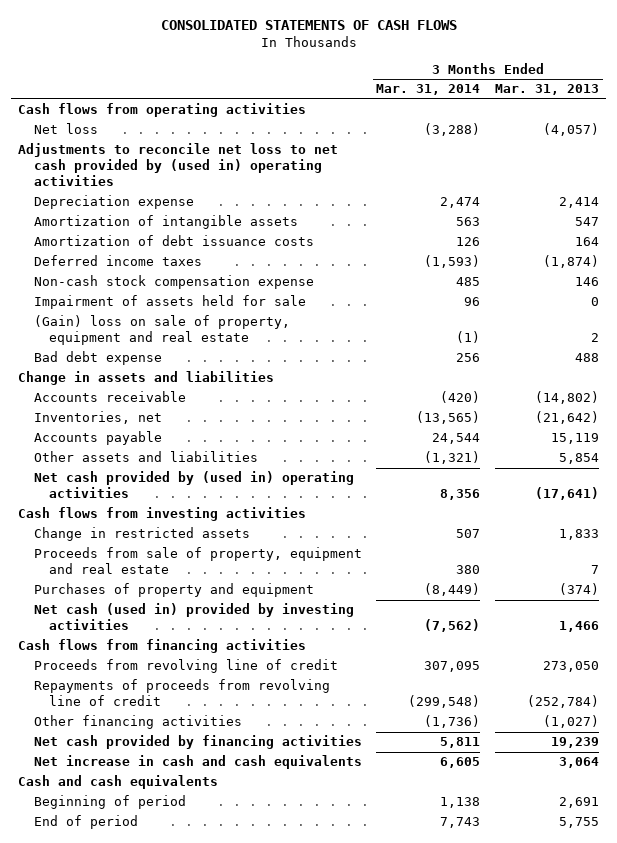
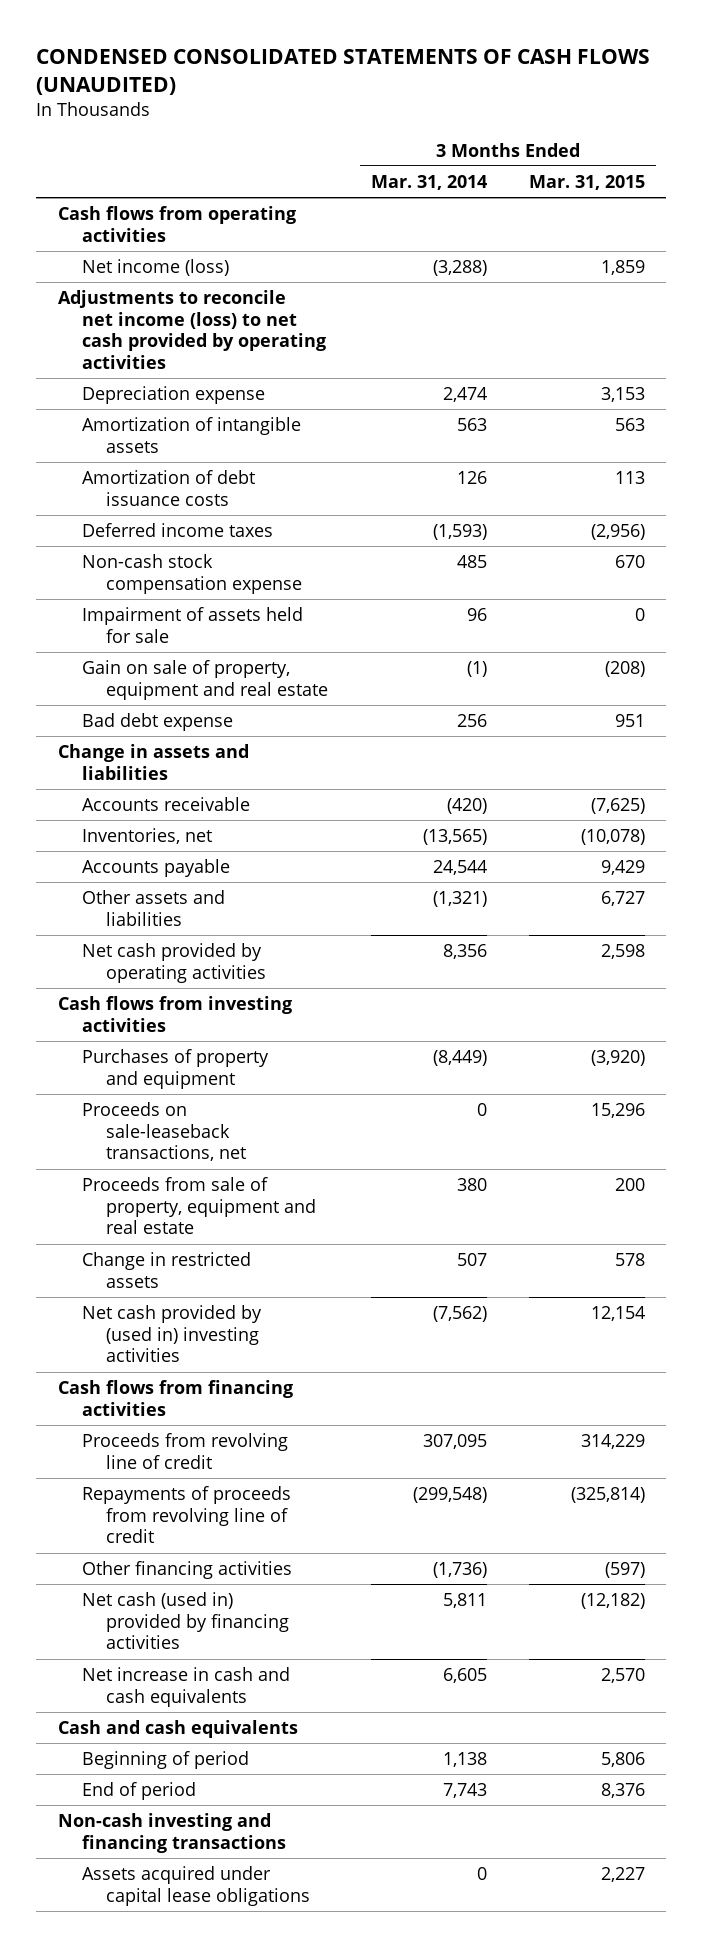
[160,20,457,31] CONSOLIDATED STATEMENTS OF CASH FLOWS -> [36,49,651,96] CONDENSED CONSOLIDATED STATEMENTS OF CASH FLOWS (UNAUDITED)
[494,84,599,96] Mar. 31, 2013 -> none
none -> [529,175,646,191] Mar. 31, 2015
[33,123,98,135] Net loss -> [81,259,229,277] Net income (loss)
[18,143,339,187] Adjustments to reconcile net loss to net cash provided by (used in) operating activities -> [57,290,326,369] Adjustments to reconcile net income (loss) to net cash provided by operating activities
[33,315,290,346] (Gain) loss on sale of property, equipment and real estate -> [81,660,329,700] Gain on sale of property, equipment and real estate
[33,471,354,499] Net cash provided by (used in) operating activities -> [81,943,267,983] Net cash provided by operating activities
none -> [81,1102,247,1162] Proceeds on sale-leaseback transactions, net
[33,547,362,575] Proceeds from sale of property, equipment and real estate -> [81,1177,317,1235] Proceeds from sale of property, equipment and real estate
[33,527,250,542] Change in restricted assets -> [81,1252,251,1288] Change in restricted assets
[33,603,354,631] Net cash (used in) provided by investing activities -> [81,1305,262,1363] Net cash provided by (used in) investing activities
[33,735,362,750] Net cash provided by financing activities -> [81,1592,290,1650] Net cash (used in) provided by financing activities
none -> [57,1813,286,1853] Non-cash investing and financing transactions
none -> [81,1866,311,1906] Assets acquired under capital lease obligations

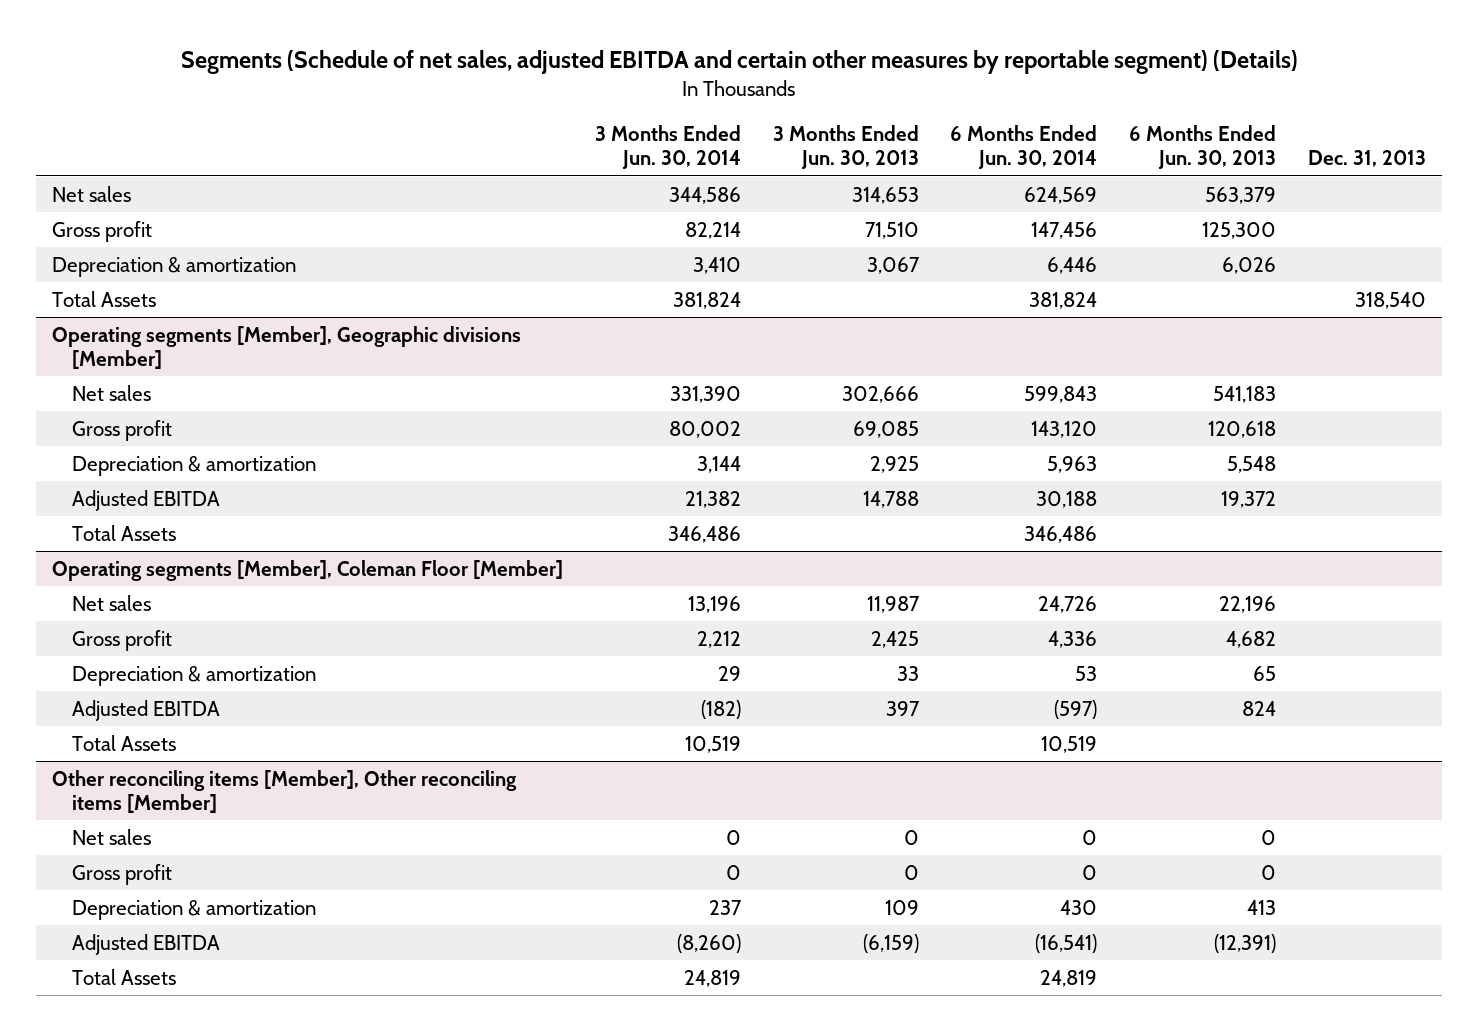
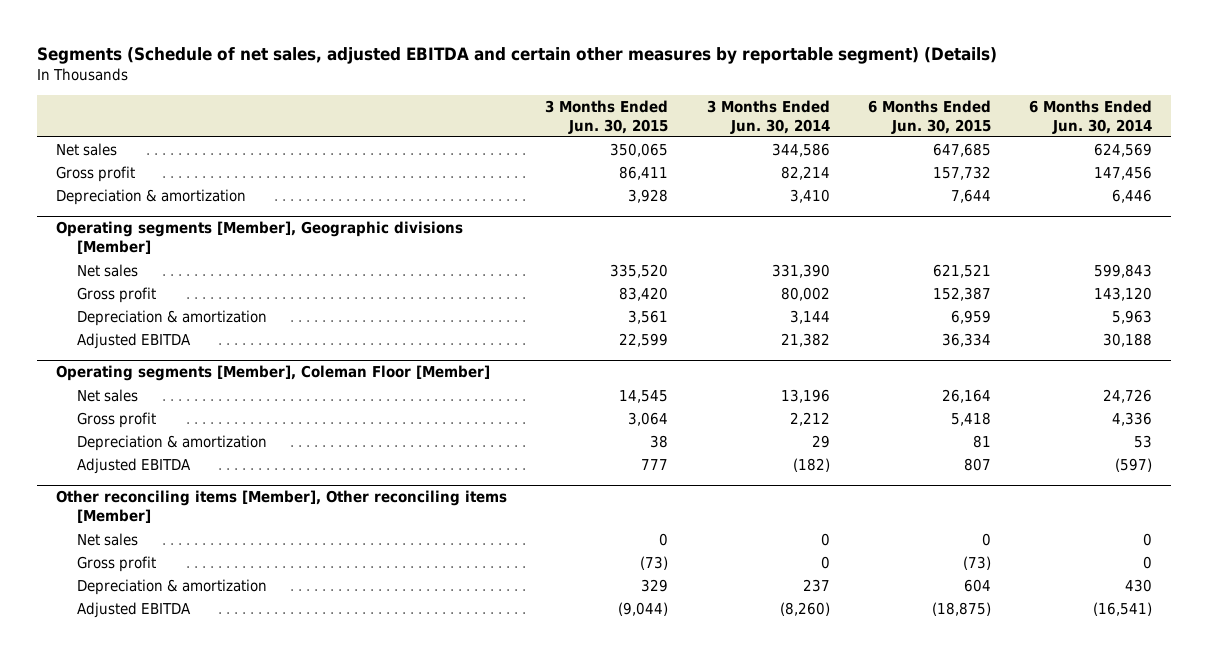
[772,124,919,170] 3 Months Ended Jun. 30, 2013 -> none
[1129,124,1277,170] 6 Months Ended Jun. 30, 2013 -> none
[1307,150,1426,168] Dec. 31, 2013 -> none
none -> [545,99,669,134] 3 Months Ended Jun. 30, 2015
none -> [867,99,991,134] 6 Months Ended Jun. 30, 2015
[52,290,157,307] Total Assets -> none
[71,524,176,541] Total Assets -> none
[71,734,176,751] Total Assets -> none
[71,968,176,985] Total Assets -> none

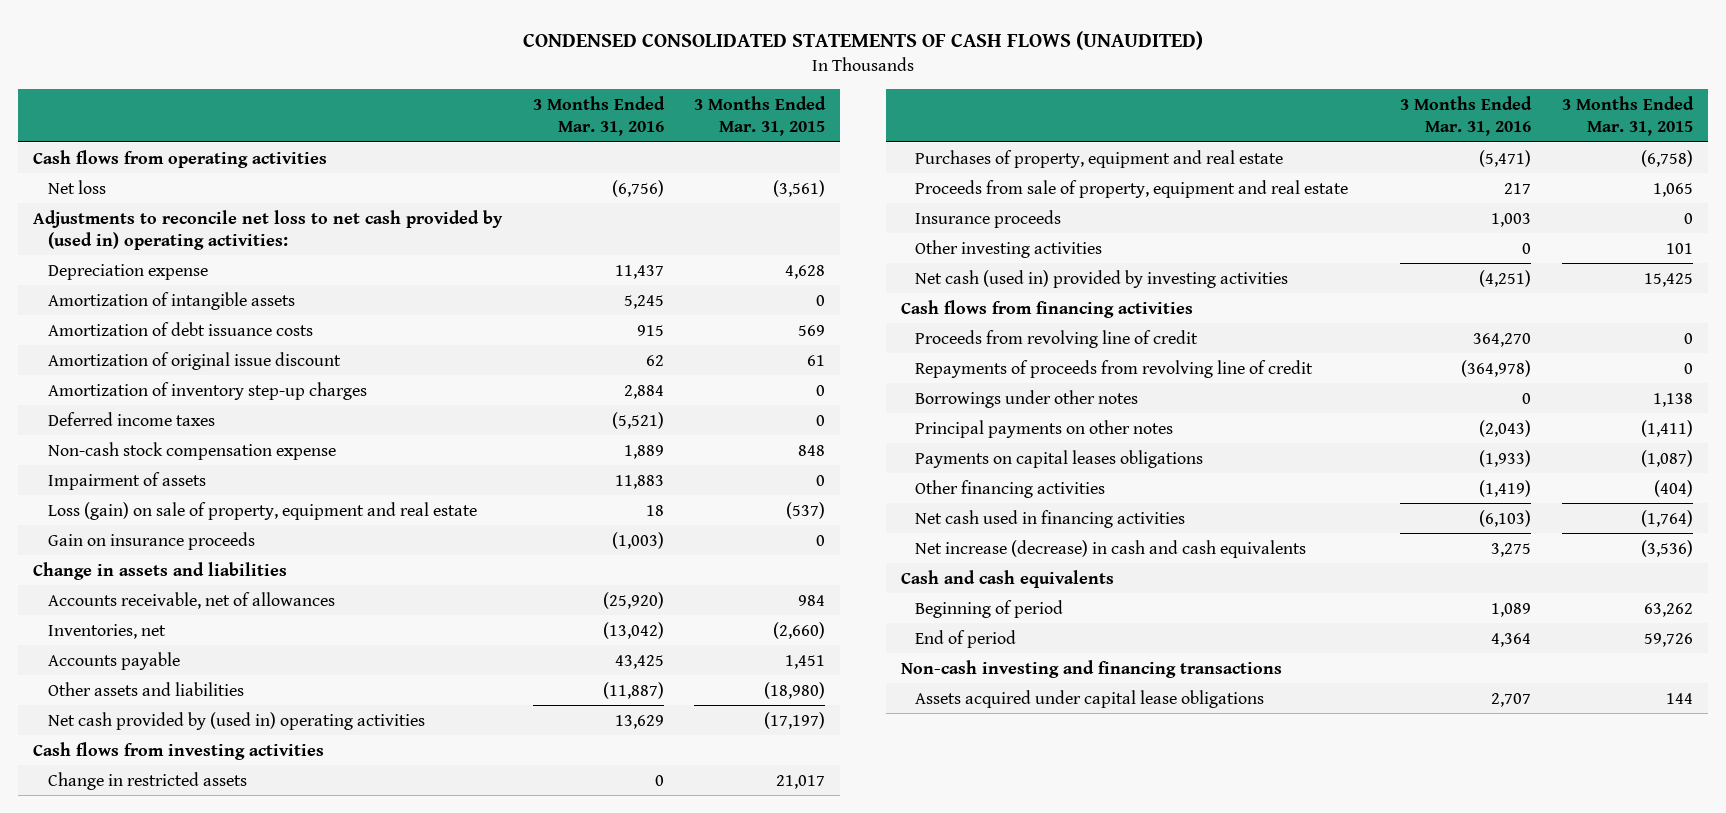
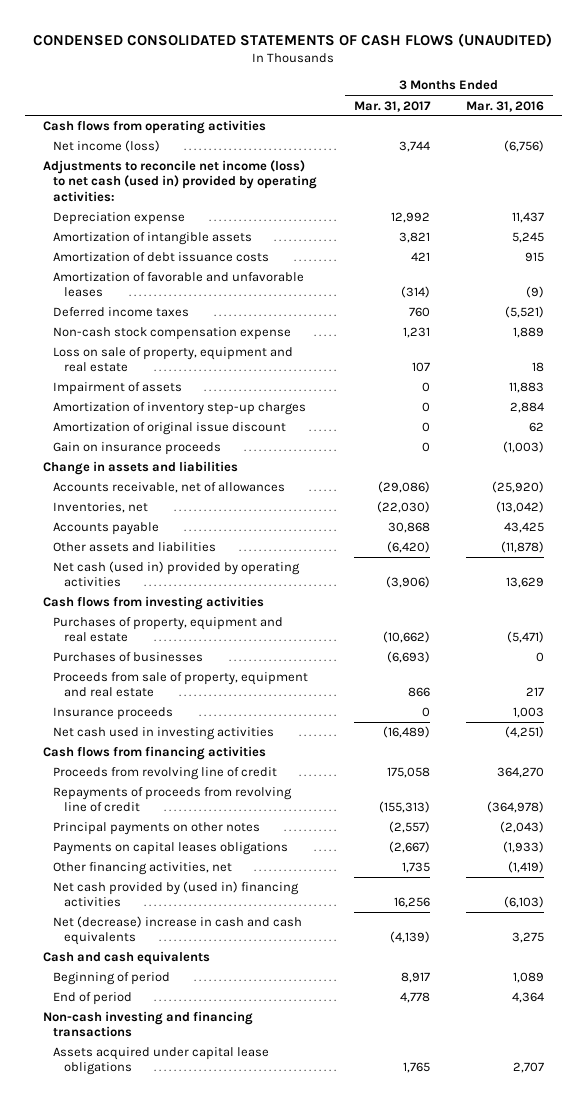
[694,96,827,137] 3 Months Ended Mar. 31, 2015 -> none
none -> [353,100,431,112] Mar. 31, 2017
[47,179,106,194] Net loss -> [53,140,161,153] Net income (loss)
[33,209,504,250] Adjustments to reconcile net loss to net cash provided by (used in) operating activities: -> [42,160,318,202] Adjustments to reconcile net income (loss) to net cash (used in) provided by operating activities:
none -> [53,272,305,298] Amortization of favorable and unfavorable leases
none -> [53,347,294,373] Loss on sale of property, equipment and real estate
[47,501,477,520] Loss (gain) on sale of property, equipment and real estate -> none
[47,381,367,400] Amortization of inventory step-up charges -> [53,402,307,416] Amortization of inventory step-up charges
[47,351,341,370] Amortization of original issue discount -> [53,422,287,436] Amortization of original issue discount
[602,681,664,699] (11,887) -> [500,541,544,554] (11,878)
[47,711,425,730] Net cash provided by (used in) operating activities -> [53,561,301,588] Net cash (used in) provided by operating activities
[47,771,247,790] Change in restricted assets -> none
none -> [53,652,204,663] Purchases of businesses
[915,239,1103,258] Other investing activities -> none
[915,269,1289,288] Net cash (used in) provided by investing activities -> [53,727,275,741] Net cash used in investing activities
[915,389,1139,408] Borrowings under other notes -> none
[915,479,1106,498] Other financing activities -> [53,862,233,876] Other financing activities, net
[915,509,1186,528] Net cash used in financing activities -> [53,881,300,908] Net cash provided by (used in) financing activities
[915,539,1307,558] Net increase (decrease) in cash and cash equivalents -> [53,916,303,946] Net (decrease) increase in cash and cash equivalents

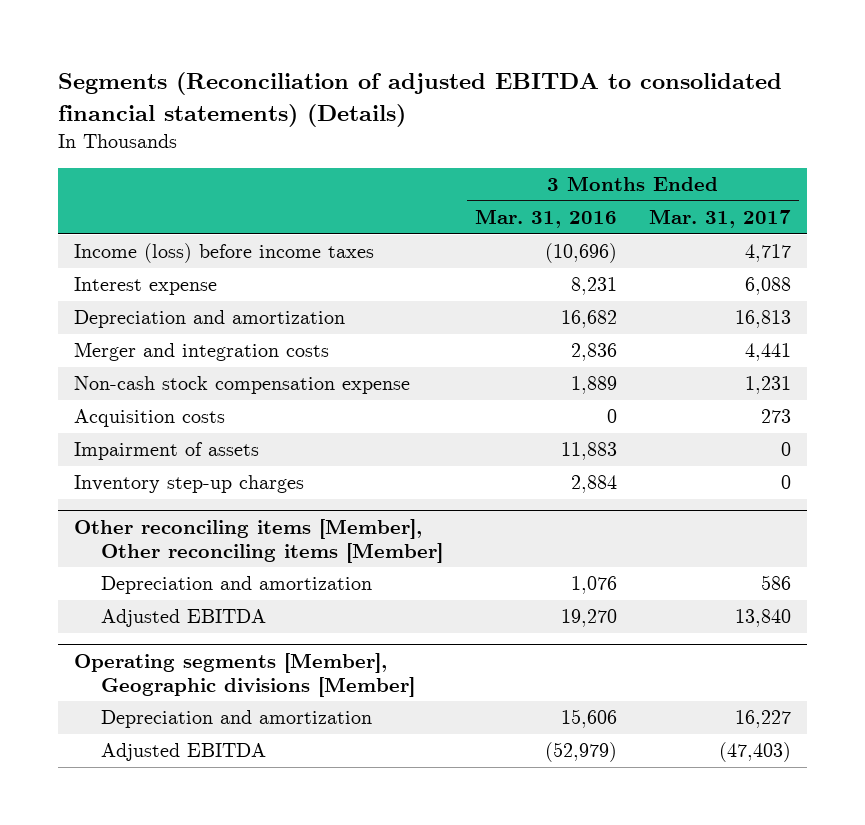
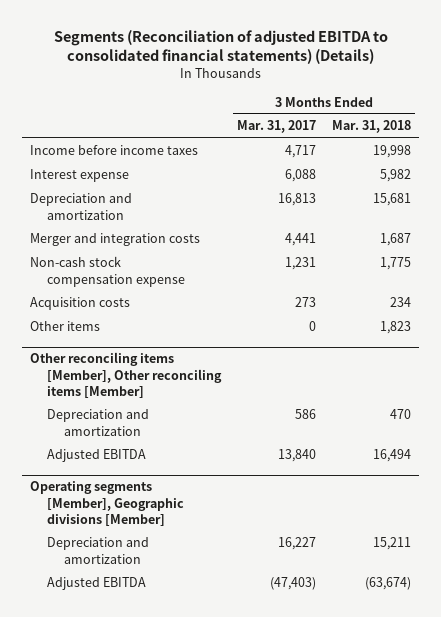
[475,209,618,229] Mar. 31, 2016 -> none
none -> [332,120,412,134] Mar. 31, 2018
[74,243,375,264] Income (loss) before income taxes -> [30,145,199,156] Income before income taxes
[74,442,260,461] Impairment of assets -> none
[74,475,305,494] Inventory step-up charges -> none
none -> [30,321,101,332] Other items

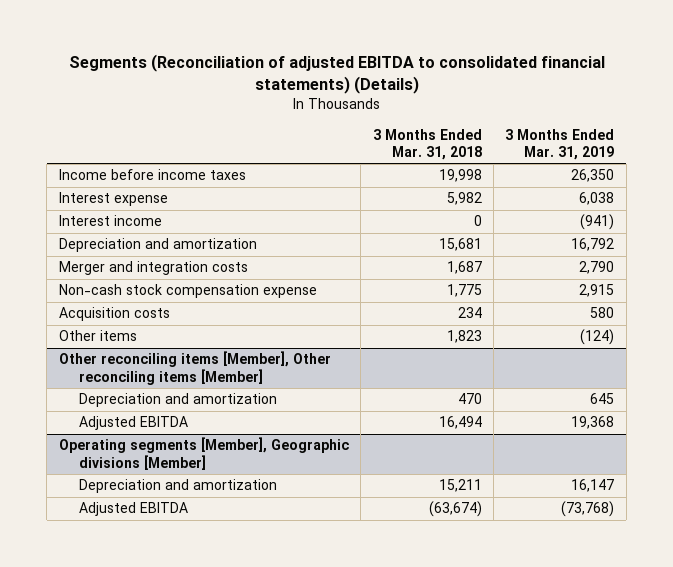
[237,120,317,134] Mar. 31, 2017 -> none
none -> [505,128,615,160] 3 Months Ended Mar. 31, 2019
none -> [58,215,162,227] Interest income

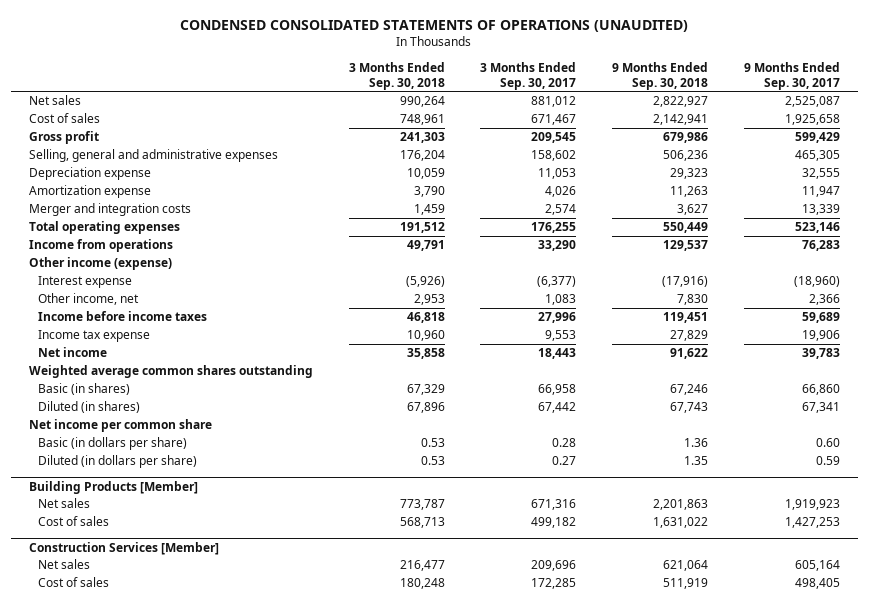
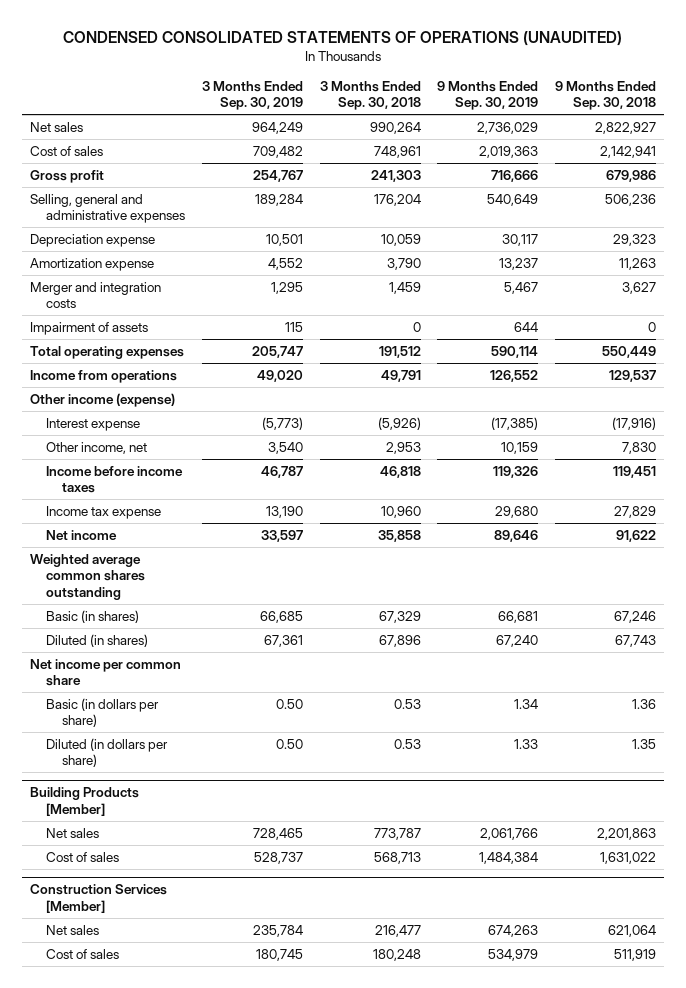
[480,61,577,90] 3 Months Ended Sep. 30, 2017 -> none
[743,61,840,90] 9 Months Ended Sep. 30, 2017 -> none
none -> [201,80,303,111] 3 Months Ended Sep. 30, 2019
none -> [437,80,539,111] 9 Months Ended Sep. 30, 2019
none -> [30,321,149,335] Impairment of assets

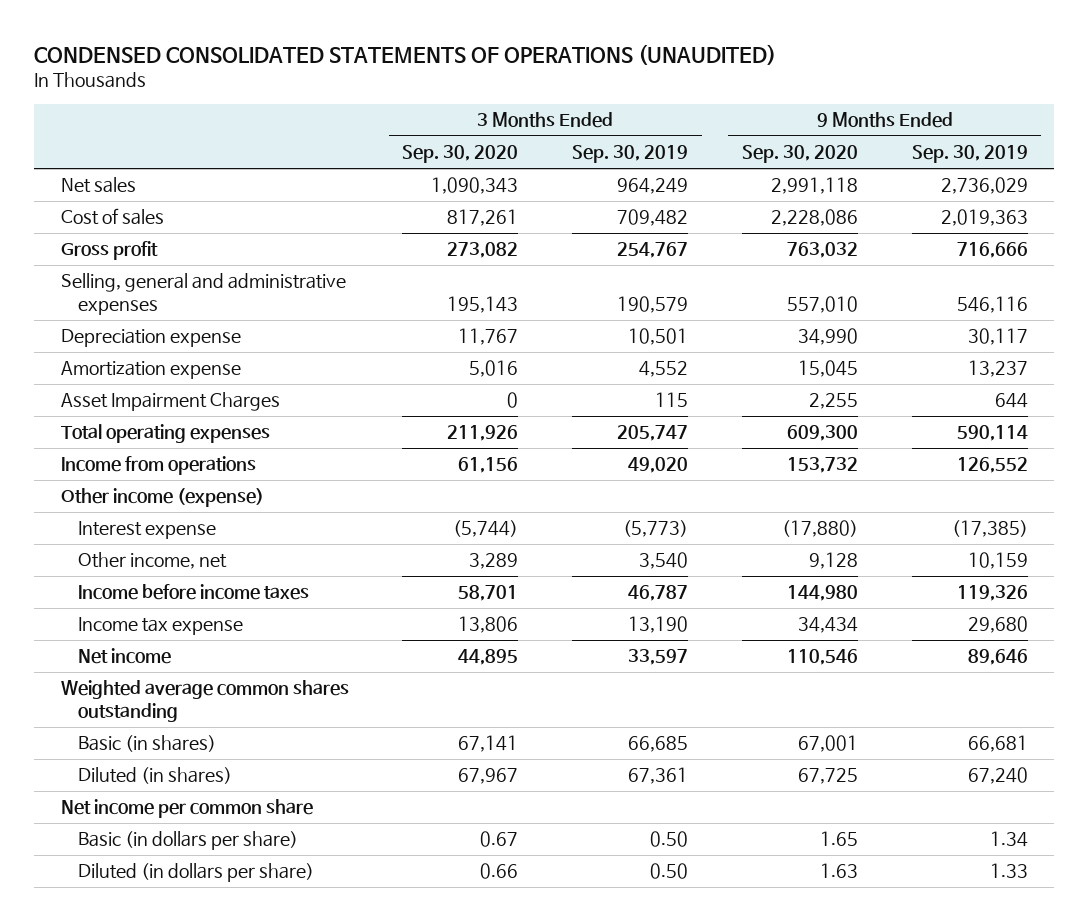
[319,80,421,111] 3 Months Ended Sep. 30, 2018 -> none
[554,80,656,111] 9 Months Ended Sep. 30, 2018 -> none
none -> [402,145,519,164] Sep. 30, 2020
none -> [741,145,858,164] Sep. 30, 2020
[254,193,303,206] 189,284 -> [617,296,689,314] 190,579
[487,193,539,206] 540,649 -> [956,296,1028,314] 546,116
[30,281,162,309] Merger and integration costs -> none
[30,321,149,335] Impairment of assets -> [60,392,280,412] Asset Impairment Charges
[30,787,140,816] Building Products [Member] -> none
[46,827,100,838] Net sales -> none
[46,851,120,862] Cost of sales -> none
[30,884,168,913] Construction Services [Member] -> none
[46,924,100,935] Net sales -> none
[46,948,120,959] Cost of sales -> none

